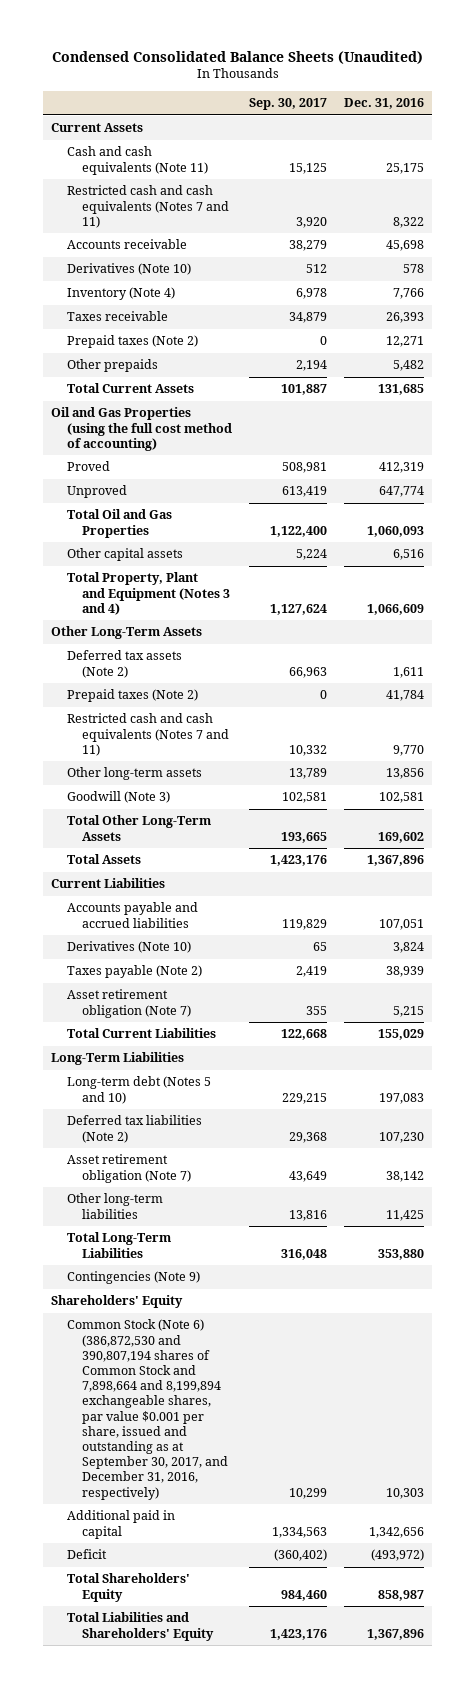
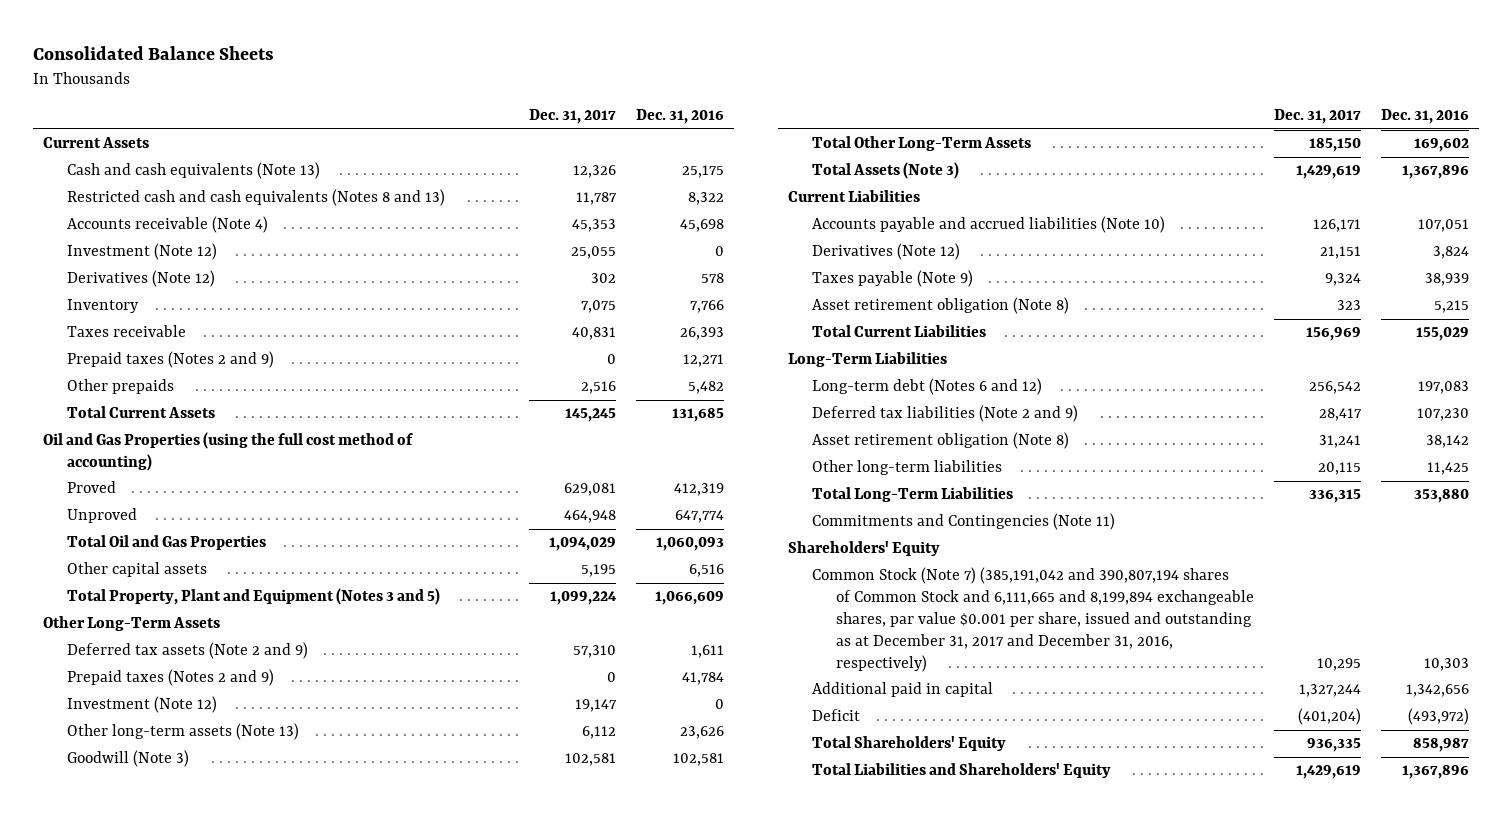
[51,50,423,64] Condensed Consolidated Balance Sheets (Unaudited) -> [32,46,274,61] Consolidated Balance Sheets
[248,98,327,111] Sep. 30, 2017 -> none
none -> [528,109,616,125] Dec. 31, 2017
[66,146,208,175] Cash and cash equivalents (Note 11) -> [66,162,320,180] Cash and cash equivalents (Note 13)
[66,185,229,228] Restricted cash and cash equivalents (Notes 7 and 11) -> [66,189,445,207] Restricted cash and cash equivalents (Notes 8 and 13)
[66,239,187,250] Accounts receivable -> [66,216,268,234] Accounts receivable (Note 4)
none -> [66,243,217,261] Investment (Note 12)
[66,263,191,276] Derivatives (Note 10) -> [66,270,215,288] Derivatives (Note 12)
[66,287,175,301] Inventory (Note 4) -> [66,299,139,314] Inventory
[66,335,198,349] Prepaid taxes (Note 2) -> [66,351,274,369] Prepaid taxes (Notes 2 and 9)
[66,572,230,615] Total Property, Plant and Equipment (Notes 3 and 4) -> [66,588,440,606] Total Property, Plant and Equipment (Notes 3 and 5)
[66,713,229,756] Restricted cash and cash equivalents (Notes 7 and 11) -> none
[66,650,182,678] Deferred tax assets (Note 2) -> [66,642,308,660] Deferred tax assets (Note 2 and 9)
[66,689,198,703] Prepaid taxes (Note 2) -> [66,669,274,687] Prepaid taxes (Notes 2 and 9)
none -> [66,696,217,714] Investment (Note 12)
[66,767,202,781] Other long-term assets -> [66,723,299,741] Other long-term assets (Note 13)
[385,768,424,780] 13,856 -> [679,726,724,740] 23,626
[66,854,141,865] Total Assets -> [812,162,960,180] Total Assets (Note 3)
[66,902,198,928] Accounts payable and accrued liabilities -> [812,216,1166,234] Accounts payable and accrued liabilities (Note 10)
[66,941,191,954] Derivatives (Note 10) -> [812,243,961,261] Derivatives (Note 12)
[66,965,202,979] Taxes payable (Note 2) -> [812,270,974,288] Taxes payable (Note 9)
[66,989,191,1018] Asset retirement obligation (Note 7) -> [812,297,1070,315] Asset retirement obligation (Note 8)
[66,1076,211,1104] Long-term debt (Notes 5 and 10) -> [812,378,1043,396] Long-term debt (Notes 6 and 12)
[66,1115,202,1143] Deferred tax liabilities (Note 2) -> [812,405,1079,423] Deferred tax liabilities (Note 2 and 9)
[66,1154,191,1183] Asset retirement obligation (Note 7) -> [812,432,1070,450] Asset retirement obligation (Note 8)
[66,1271,200,1285] Contingencies (Note 9) -> [812,513,1116,531] Commitments and Contingencies (Note 11)
[66,1319,228,1500] Common Stock (Note 6) (386,872,530 and 390,807,194 shares of Common Stock and 7,898,664 and 8,199,894 exchangeable shares, par value $0.001 per share, issued and outstanding as at September 30, 2017, and December 31, 2016, respectively) -> [812,567,1254,673] Common Stock (Note 7) (385,191,042 and 390,807,194 shares of Common Stock and 6,111,665 and 8,199,894 exchangeable shares, par value $0.001 per share, issued and outstanding as at December 31, 2017 and December 31, 2016, respectively)

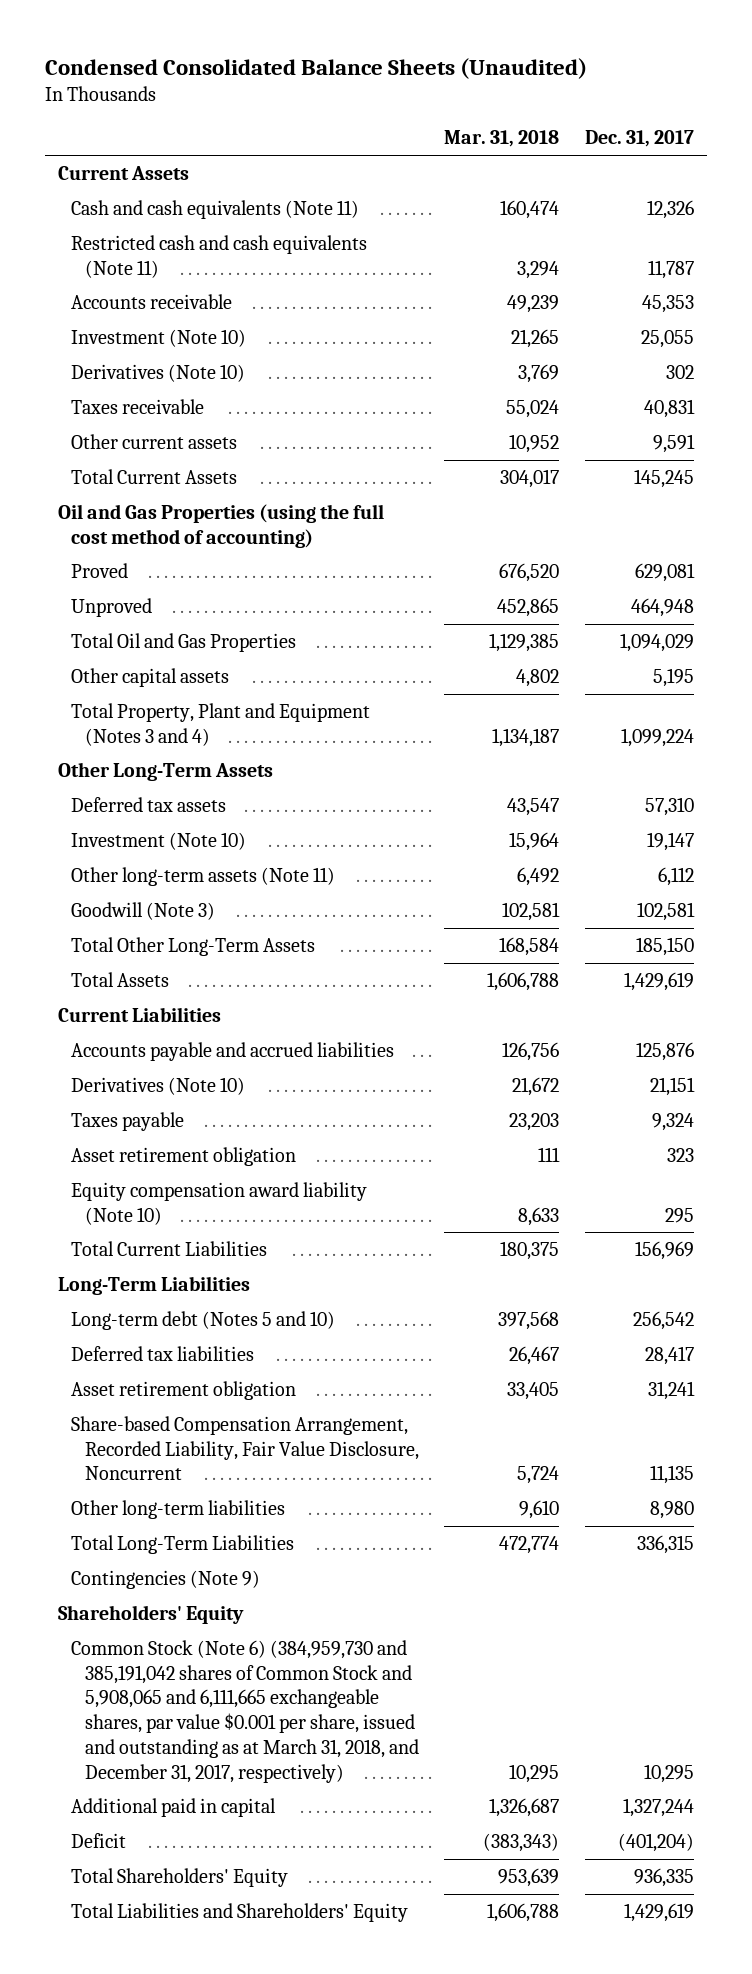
[32,46,274,61] Consolidated Balance Sheets -> [45,58,588,80] Condensed Consolidated Balance Sheets (Unaudited)
[635,109,724,125] Dec. 31, 2016 -> none
none -> [444,130,560,148] Mar. 31, 2018
[66,299,139,314] Inventory -> none
[66,162,320,180] Cash and cash equivalents (Note 13) -> [71,199,360,219] Cash and cash equivalents (Note 11)
[66,189,445,207] Restricted cash and cash equivalents (Notes 8 and 13) -> [71,234,368,278] Restricted cash and cash equivalents (Note 11)
[66,216,268,234] Accounts receivable (Note 4) -> [71,293,233,309] Accounts receivable
[66,243,217,261] Investment (Note 12) -> [71,328,247,347] Investment (Note 10)
[66,270,215,288] Derivatives (Note 12) -> [71,363,246,382] Derivatives (Note 10)
[66,351,274,369] Prepaid taxes (Notes 2 and 9) -> none
[66,379,174,395] Other prepaids -> none
none -> [71,433,238,449] Other current assets
[66,588,440,606] Total Property, Plant and Equipment (Notes 3 and 5) -> [71,702,371,746] Total Property, Plant and Equipment (Notes 3 and 4)
[66,669,274,687] Prepaid taxes (Notes 2 and 9) -> none
[66,642,308,660] Deferred tax assets (Note 2 and 9) -> [71,796,227,812] Deferred tax assets
[66,696,217,714] Investment (Note 12) -> [71,831,247,850] Investment (Note 10)
[66,723,299,741] Other long-term assets (Note 13) -> [71,866,336,886] Other long-term assets (Note 11)
[812,162,960,180] Total Assets (Note 3) -> [71,971,170,987] Total Assets
[812,216,1166,234] Accounts payable and accrued liabilities (Note 10) -> [71,1041,395,1061] Accounts payable and accrued liabilities
[1313,219,1362,233] 126,171 -> [635,1041,694,1061] 125,876
[812,243,961,261] Derivatives (Note 12) -> [71,1076,246,1095] Derivatives (Note 10)
[812,270,974,288] Taxes payable (Note 9) -> [71,1111,185,1131] Taxes payable
[812,297,1070,315] Asset retirement obligation (Note 8) -> [71,1146,297,1166] Asset retirement obligation
none -> [71,1181,368,1225] Equity compensation award liability (Note 10)
[812,378,1043,396] Long-term debt (Notes 6 and 12) -> [71,1310,336,1330] Long-term debt (Notes 5 and 10)
[812,405,1079,423] Deferred tax liabilities (Note 2 and 9) -> [71,1345,255,1361] Deferred tax liabilities
[812,432,1070,450] Asset retirement obligation (Note 8) -> [71,1380,297,1400] Asset retirement obligation
none -> [71,1415,420,1481] Share-based Compensation Arrangement, Recorded Liability, Fair Value Disclosure, Noncurrent
[1318,462,1362,476] 20,115 -> [649,1500,694,1519] 8,980
[812,513,1116,531] Commitments and Contingencies (Note 11) -> [71,1569,261,1589] Contingencies (Note 9)
[812,567,1254,673] Common Stock (Note 7) (385,191,042 and 390,807,194 shares of Common Stock and 6,111,665 and 8,199,894 exchangeable shares, par value $0.001 per share, issued and outstanding as at December 31, 2017 and December 31, 2016, respectively) -> [71,1639,420,1783] Common Stock (Note 6) (384,959,730 and 385,191,042 shares of Common Stock and 5,908,065 and 6,111,665 exchangeable shares, par value $0.001 per share, issued and outstanding as at March 31, 2018, and December 31, 2017, respectively)

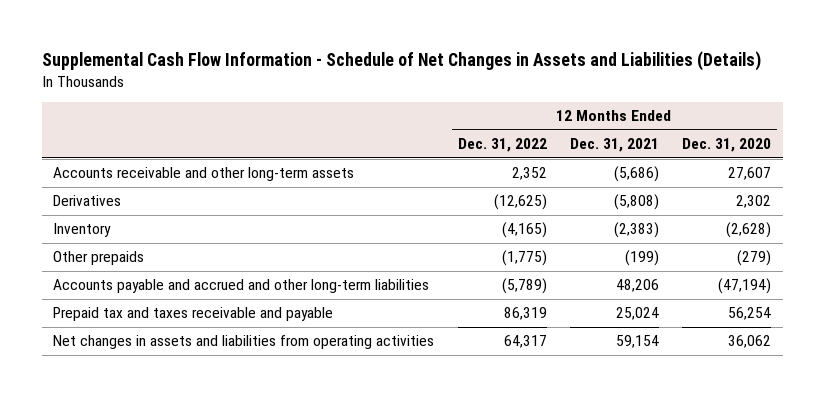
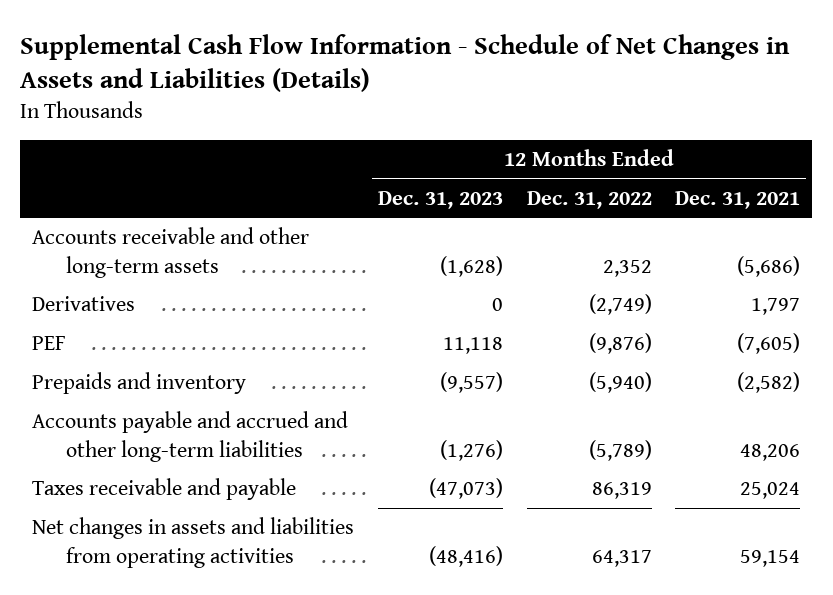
[681,138,771,153] Dec. 31, 2020 -> none
none -> [377,190,503,209] Dec. 31, 2023
[53,223,112,238] Inventory -> none
[53,251,145,266] Other prepaids -> none
[493,194,547,211] (12,625) -> [588,294,652,316] (2,749)
[613,194,659,211] (5,808) -> [751,298,801,316] 1,797
none -> [32,336,67,351] PEF
none -> [32,372,247,395] Prepaids and inventory
[53,307,334,322] Prepaid tax and taxes receivable and payable -> [32,478,297,501] Taxes receivable and payable

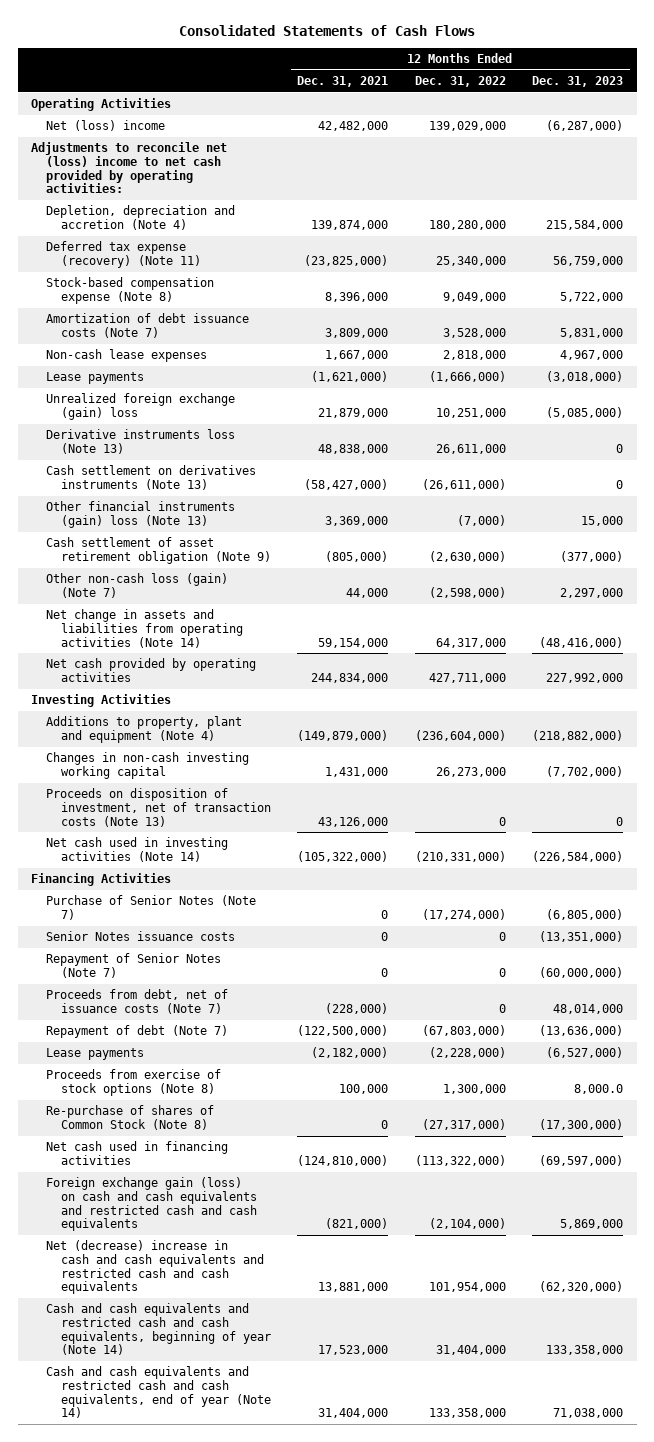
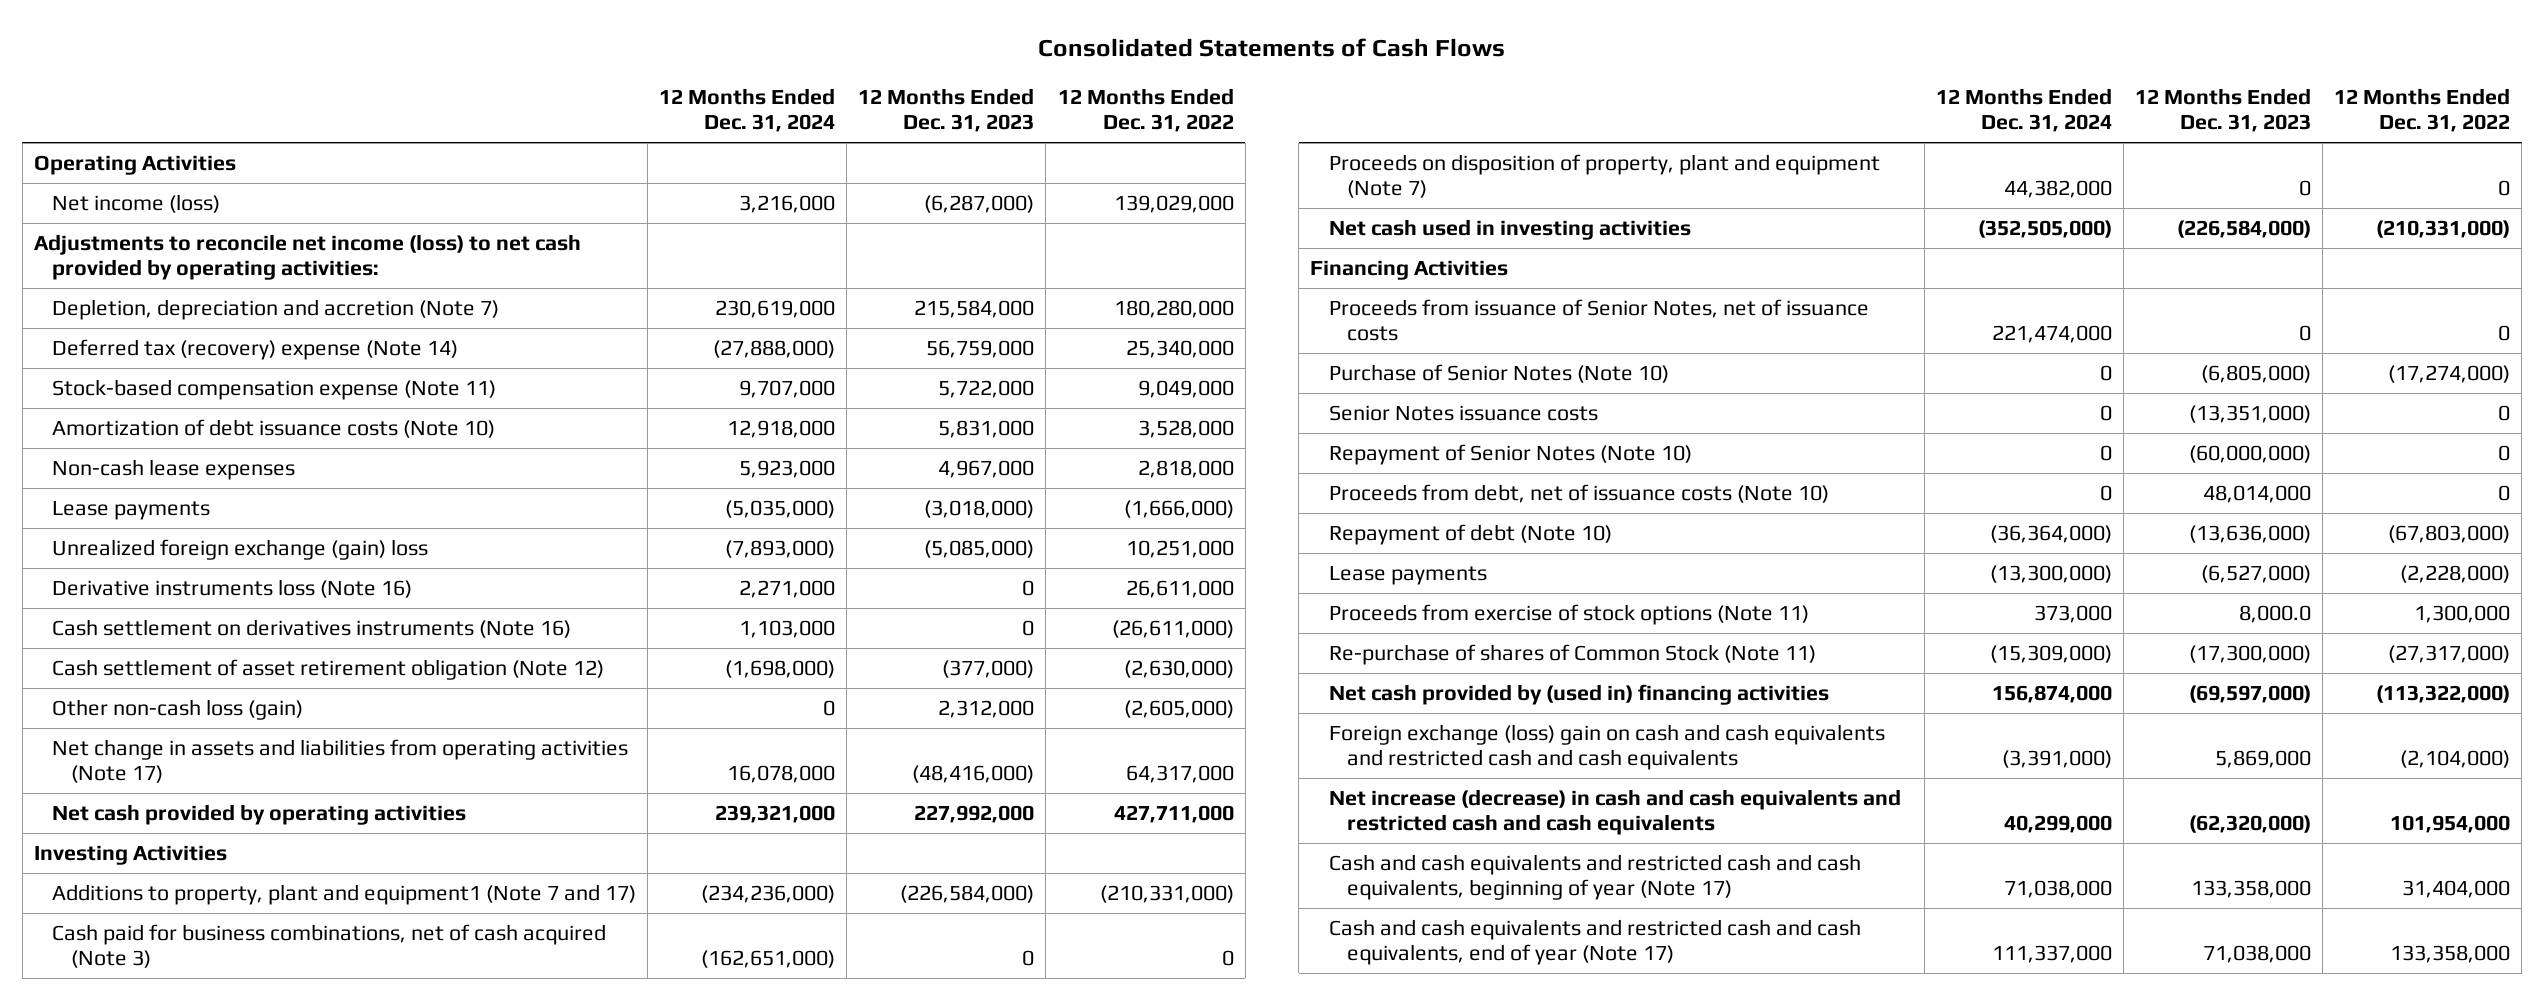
[297,76,389,88] Dec. 31, 2021 -> none
none -> [659,87,836,133] 12 Months Ended Dec. 31, 2024
[45,120,165,132] Net (loss) income -> [52,193,221,213] Net income (loss)
[31,142,228,194] Adjustments to reconcile net (loss) income to net cash provided by operating activities: -> [33,233,581,281] Adjustments to reconcile net income (loss) to net cash provided by operating activities:
[45,205,235,230] Depletion, depreciation and accretion (Note 4) -> [52,298,500,320] Depletion, depreciation and accretion (Note 7)
[45,241,201,268] Deferred tax expense (recovery) (Note 11) -> [52,338,459,360] Deferred tax (recovery) expense (Note 14)
[45,277,214,304] Stock-based compensation expense (Note 8) -> [52,378,497,400] Stock-based compensation expense (Note 11)
[45,313,249,338] Amortization of debt issuance costs (Note 7) -> [52,418,496,438] Amortization of debt issuance costs (Note 10)
[45,501,235,528] Other financial instruments (gain) loss (Note 13) -> none
[45,429,235,454] Derivative instruments loss (Note 13) -> [52,578,413,598] Derivative instruments loss (Note 16)
[45,465,256,490] Cash settlement on derivatives instruments (Note 13) -> [52,618,572,638] Cash settlement on derivatives instruments (Note 16)
[45,537,271,564] Cash settlement of asset retirement obligation (Note 9) -> [52,658,605,680] Cash settlement of asset retirement obligation (Note 12)
[45,573,228,598] Other non-cash loss (gain) (Note 7) -> [52,698,304,720] Other non-cash loss (gain)
[428,586,506,598] (2,598,000) -> [1123,699,1234,718] (2,605,000)
[560,587,624,598] 2,297,000 -> [938,699,1035,718] 2,312,000
[45,609,243,648] Net change in assets and liabilities from operating activities (Note 14) -> [52,738,629,784] Net change in assets and liabilities from operating activities (Note 17)
[45,752,249,779] Changes in non-cash investing working capital -> none
[45,716,242,743] Additions to property, plant and equipment (Note 4) -> [52,883,637,905] Additions to property, plant and equipment1 (Note 7 and 17)
[414,729,506,741] (236,604,000) -> [1099,884,1234,903] (210,331,000)
[532,729,624,741] (218,882,000) -> [900,884,1035,903] (226,584,000)
none -> [52,923,607,969] Cash paid for business combinations, net of cash acquired (Note 3)
[45,788,271,827] Proceeds on disposition of investment, net of transaction costs (Note 13) -> [1328,153,1880,199] Proceeds on disposition of property, plant and equipment (Note 7)
[45,837,228,862] Net cash used in investing activities (Note 14) -> [1328,218,1691,240] Net cash used in investing activities
none -> [1328,298,1869,342] Proceeds from issuance of Senior Notes, net of issuance costs
[45,895,256,920] Purchase of Senior Notes (Note 7) -> [1328,363,1669,383] Purchase of Senior Notes (Note 10)
[45,953,221,978] Repayment of Senior Notes (Note 7) -> [1328,443,1692,465] Repayment of Senior Notes (Note 10)
[45,989,228,1014] Proceeds from debt, net of issuance costs (Note 7) -> [1328,483,1829,503] Proceeds from debt, net of issuance costs (Note 10)
[45,1025,228,1039] Repayment of debt (Note 7) -> [1328,523,1612,545] Repayment of debt (Note 10)
[45,1069,221,1096] Proceeds from exercise of stock options (Note 8) -> [1328,603,1809,625] Proceeds from exercise of stock options (Note 11)
[45,1105,214,1130] Re-purchase of shares of Common Stock (Note 8) -> [1328,643,1816,665] Re-purchase of shares of Common Stock (Note 11)
[45,1141,228,1165] Net cash used in financing activities -> [1328,683,1829,705] Net cash provided by (used in) financing activities
[45,1177,257,1232] Foreign exchange gain (loss) on cash and cash equivalents and restricted cash and cash equivalents -> [1328,723,1885,771] Foreign exchange (loss) gain on cash and cash equivalents and restricted cash and cash equivalents
[45,1240,264,1295] Net (decrease) increase in cash and cash equivalents and restricted cash and cash equivalents -> [1328,788,1901,836] Net increase (decrease) in cash and cash equivalents and restricted cash and cash equivalents
[45,1303,271,1356] Cash and cash equivalents and restricted cash and cash equivalents, beginning of year (Note 14) -> [1328,853,1861,901] Cash and cash equivalents and restricted cash and cash equivalents, beginning of year (Note 17)
[45,1366,271,1419] Cash and cash equivalents and restricted cash and cash equivalents, end of year (Note 14) -> [1328,918,1861,966] Cash and cash equivalents and restricted cash and cash equivalents, end of year (Note 17)

